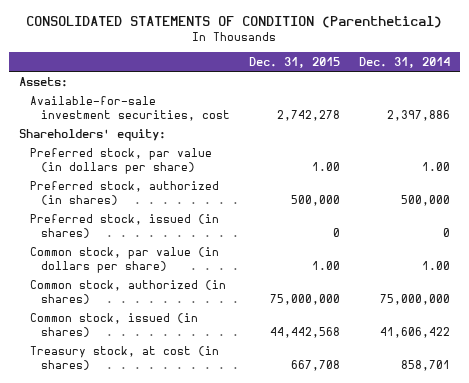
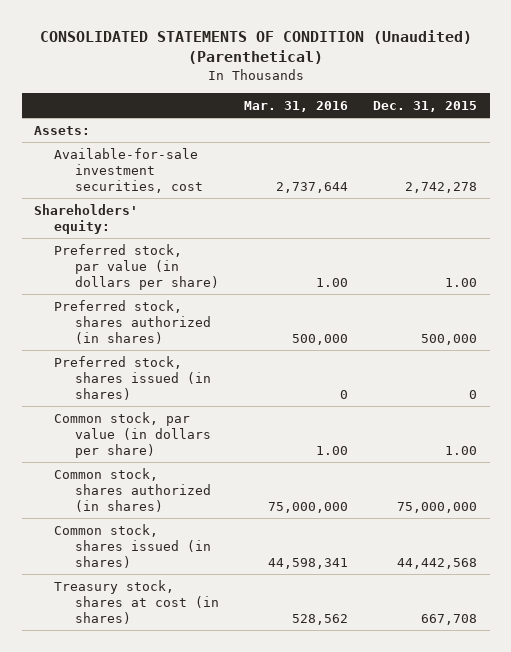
[26,16,443,29] CONSOLIDATED STATEMENTS OF CONDITION (Parenthetical) -> [39,30,472,65] CONSOLIDATED STATEMENTS OF CONDITION (Unaudited) (Parenthetical)
[359,56,451,68] Dec. 31, 2014 -> none
none -> [243,100,348,112] Mar. 31, 2016
[29,180,219,205] Preferred stock, authorized (in shares) -> [54,299,211,344] Preferred stock, shares authorized (in shares)
[29,213,219,238] Preferred stock, issued (in shares) -> [54,355,211,400] Preferred stock, shares issued (in shares)
[29,279,226,304] Common stock, authorized (in shares) -> [54,467,211,512] Common stock, shares authorized (in shares)
[29,312,198,337] Common stock, issued (in shares) -> [54,523,211,568] Common stock, shares issued (in shares)
[29,345,219,370] Treasury stock, at cost (in shares) -> [54,579,219,624] Treasury stock, shares at cost (in shares)

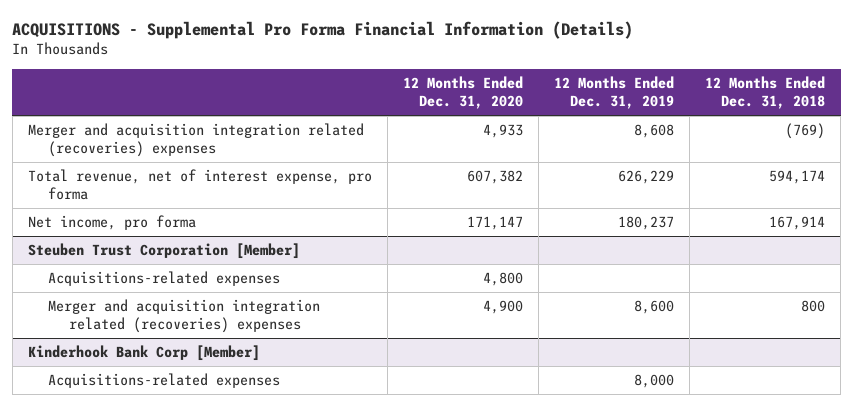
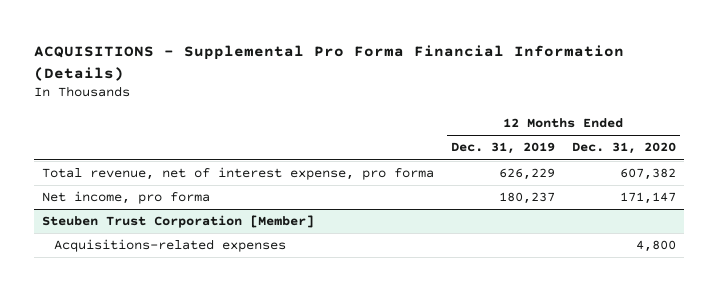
[705,75,826,110] 12 Months Ended Dec. 31, 2018 -> none
[27,123,364,158] Merger and acquisition integration related (recoveries) expenses -> none
[48,299,321,334] Merger and acquisition integration related (recoveries) expenses -> none
[27,345,260,362] Kinderhook Bank Corp [Member] -> none
[48,373,281,389] Acquisitions-related expenses -> none

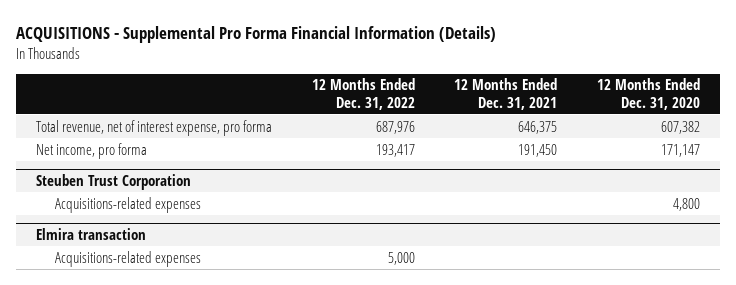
[450,142,555,155] Dec. 31, 2019 -> none
none -> [311,78,415,110] 12 Months Ended Dec. 31, 2022
none -> [454,78,558,110] 12 Months Ended Dec. 31, 2021
[42,215,315,229] Steuben Trust Corporation [Member] -> [35,174,191,191] Steuben Trust Corporation
none -> [35,228,146,241] Elmira transaction
none -> [55,250,202,267] Acquisitions-related expenses

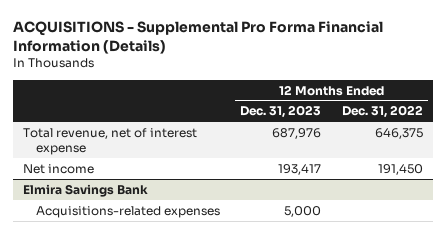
[454,78,558,110] 12 Months Ended Dec. 31, 2021 -> none
[597,78,701,110] 12 Months Ended Dec. 31, 2020 -> none
none -> [240,105,322,119] Dec. 31, 2023
[35,174,191,191] Steuben Trust Corporation -> none
[35,119,272,136] Total revenue, net of interest expense, pro forma -> [23,127,198,155] Total revenue, net of interest expense
[375,120,415,134] 687,976 -> [374,127,423,139] 646,375
[35,142,147,159] Net income, pro forma -> [23,163,95,174] Net income
[375,143,415,157] 193,417 -> [377,163,423,175] 191,450
none -> [23,183,149,197] Elmira Savings Bank
[35,228,146,241] Elmira transaction -> none
[55,250,202,267] Acquisitions-related expenses -> none

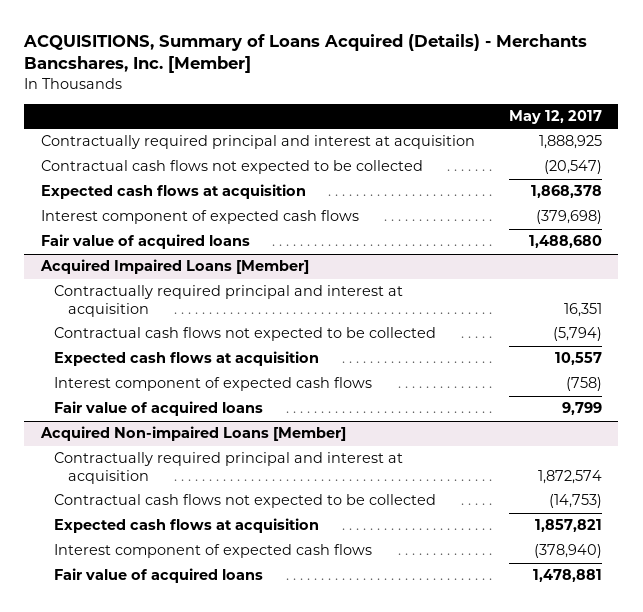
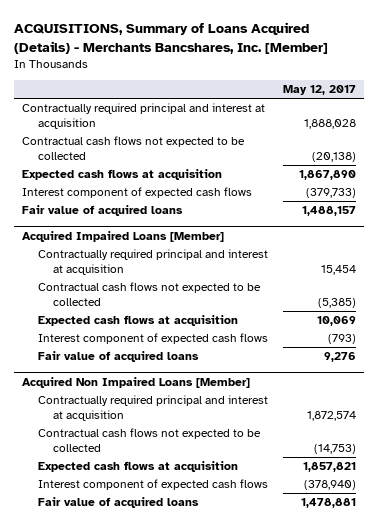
[538,135,602,150] 1,888,925 -> [304,119,357,130] 1,888,028
[543,160,602,175] (20,547) -> [312,152,357,163] (20,138)
[530,185,602,199] 1,868,378 -> [299,170,357,181] 1,867,890
[535,210,602,225] (379,698) -> [306,188,357,199] (379,733)
[528,235,602,249] 1,488,680 -> [302,206,357,217] 1,488,157
[563,302,602,317] 16,351 -> [321,265,357,276] 15,454
[552,327,602,342] (5,794) -> [318,298,357,309] (5,385)
[554,352,602,366] 10,557 -> [317,316,357,327] 10,069
[565,377,602,392] (758) -> [328,334,357,345] (793)
[561,402,602,416] 9,799 -> [324,352,357,363] 9,276
[40,426,347,442] Acquired Non-impaired Loans [Member] -> [21,376,250,388] Acquired Non Impaired Loans [Member]

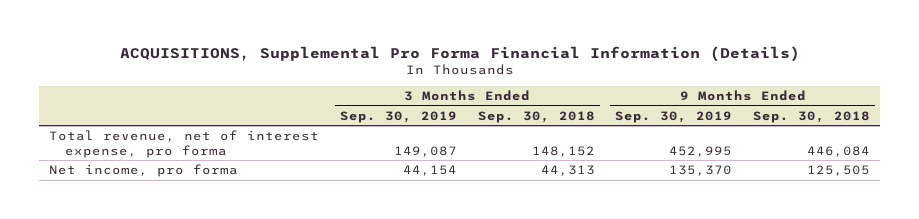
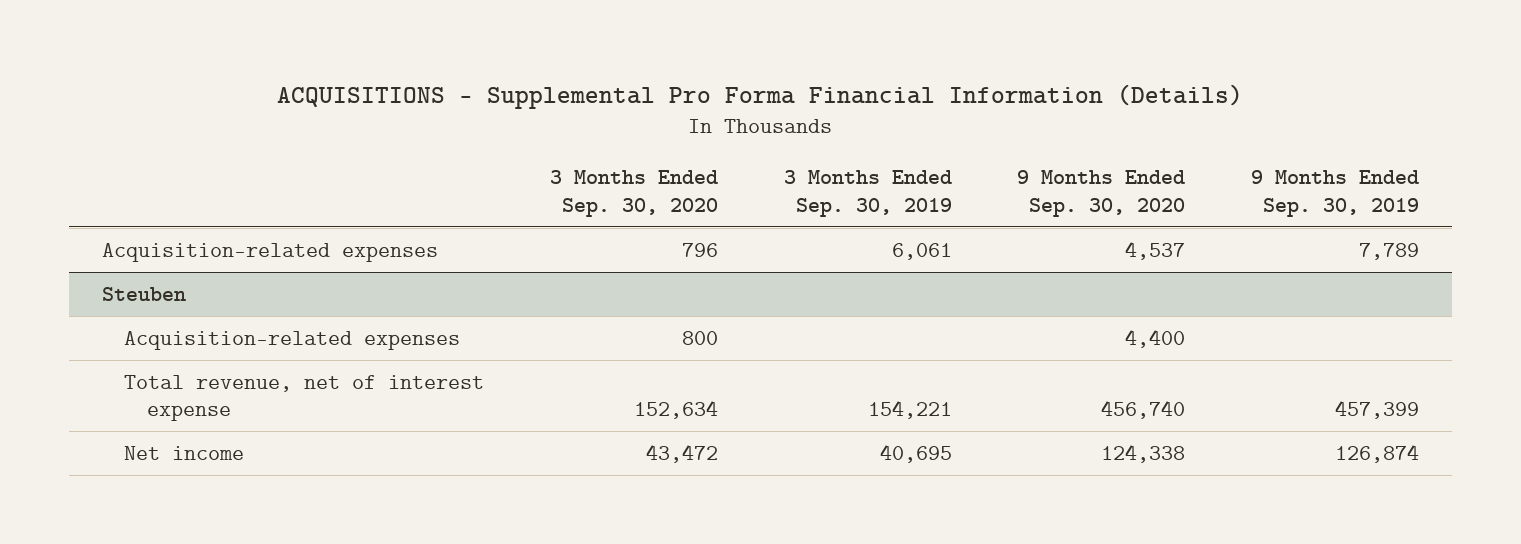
[119,45,800,62] ACQUISITIONS, Supplemental Pro Forma Financial Information (Details) -> [277,84,1244,110] ACQUISITIONS - Supplemental Pro Forma Financial Information (Details)
[477,110,595,123] Sep. 30, 2018 -> none
[753,110,871,123] Sep. 30, 2018 -> none
none -> [549,170,718,217] 3 Months Ended Sep. 30, 2020
none -> [1017,170,1186,217] 9 Months Ended Sep. 30, 2020
none -> [101,242,438,262] Acquisition-related expenses
none -> [101,286,186,301] Steuben
none -> [124,330,461,350] Acquisition-related expenses
[49,130,320,158] Total revenue, net of interest expense, pro forma -> [124,374,485,421] Total revenue, net of interest expense
[393,145,457,157] 149,087 -> [867,399,952,419] 154,221
[669,145,733,157] 452,995 -> [1335,399,1420,419] 457,399
[49,164,239,178] Net income, pro forma -> [124,445,245,460] Net income
[402,165,457,177] 44,154 -> [879,443,952,463] 40,695
[669,165,733,177] 135,370 -> [1335,443,1420,463] 126,874

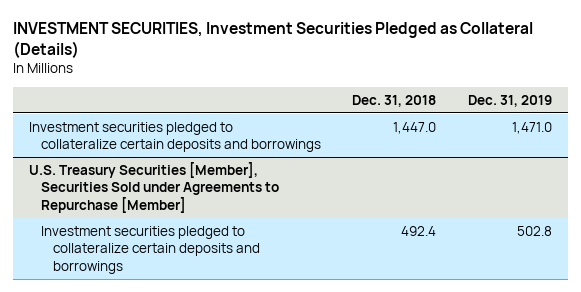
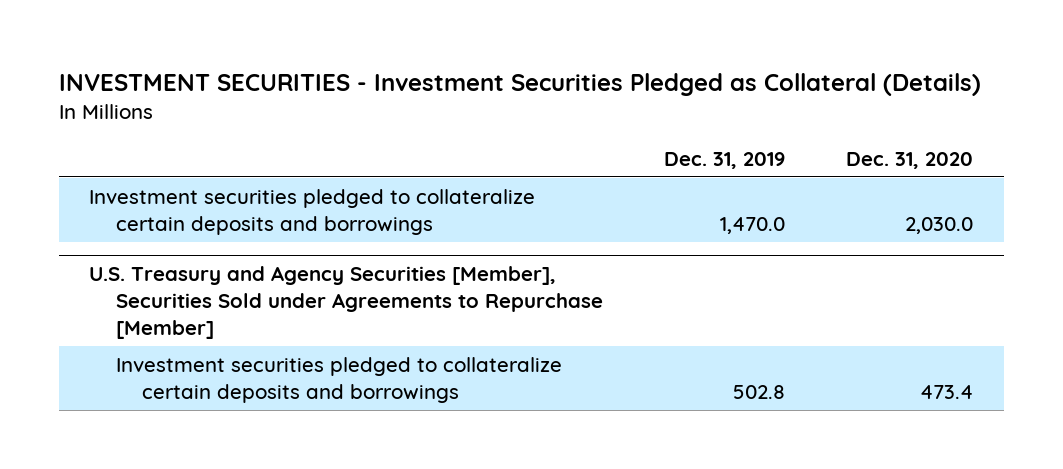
[12,21,533,59] INVESTMENT SECURITIES, Investment Securities Pledged as Collateral (Details) -> [58,73,981,97] INVESTMENT SECURITIES - Investment Securities Pledged as Collateral (Details)
[352,94,437,107] Dec. 31, 2018 -> none
none -> [846,151,974,169] Dec. 31, 2020
[512,121,553,134] 1,471.0 -> [720,216,786,234] 1,470.0
[28,161,279,214] U.S. Treasury Securities [Member], Securities Sold under Agreements to Repurchase [Member] -> [89,266,603,340] U.S. Treasury and Agency Securities [Member], Securities Sold under Agreements to Repurchase [Member]

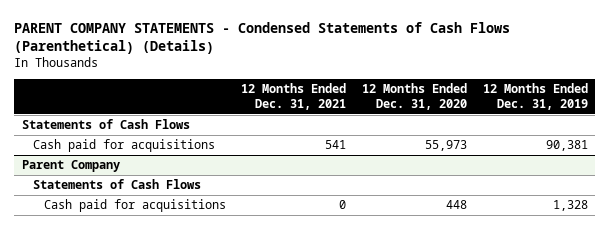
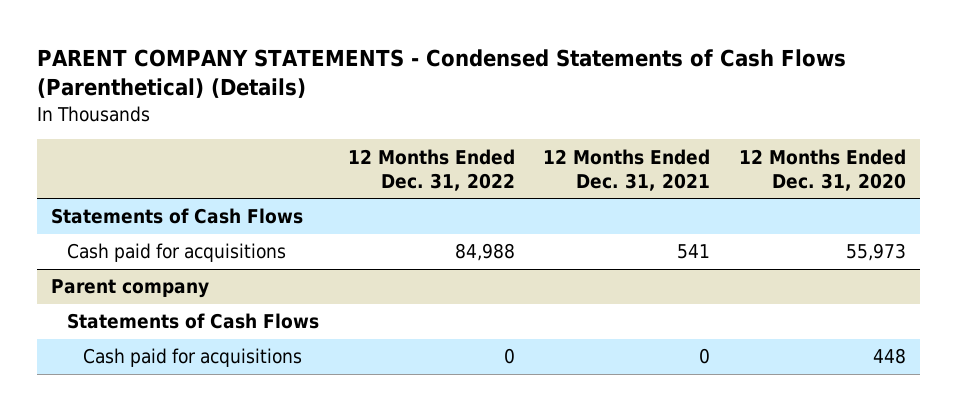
[482,83,588,110] 12 Months Ended Dec. 31, 2019 -> none
none -> [347,148,515,191] 12 Months Ended Dec. 31, 2022
[22,160,121,173] Parent Company -> [51,279,210,299] Parent company

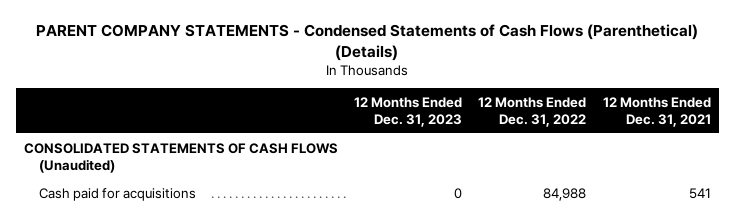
[739,148,907,191] 12 Months Ended Dec. 31, 2020 -> none
none -> [354,96,463,127] 12 Months Ended Dec. 31, 2023
[51,208,304,225] Statements of Cash Flows -> [23,142,338,173] CONSOLIDATED STATEMENTS OF CASH FLOWS (Unaudited)
[51,279,210,299] Parent company -> none
[67,313,320,330] Statements of Cash Flows -> none
[83,348,303,368] Cash paid for acquisitions -> none

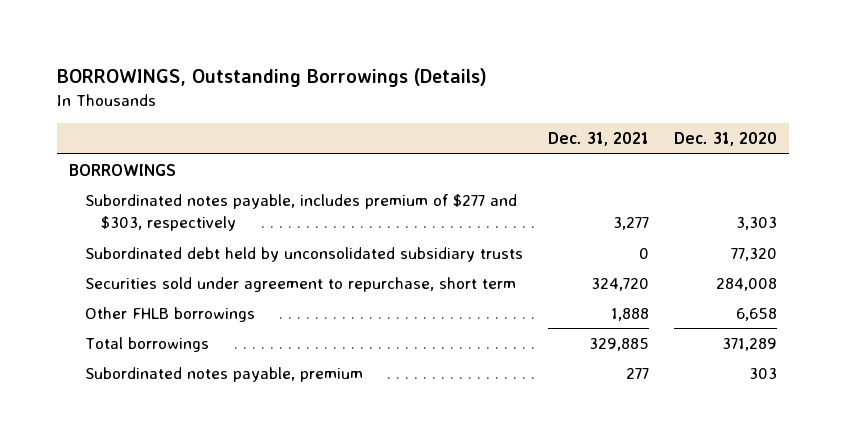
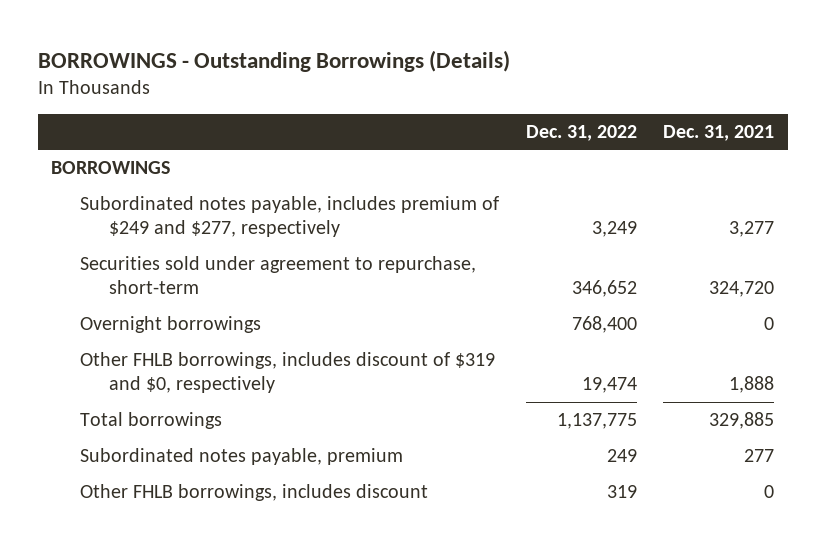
[56,68,487,88] BORROWINGS, Outstanding Borrowings (Details) -> [37,50,510,73] BORROWINGS - Outstanding Borrowings (Details)
[673,132,777,147] Dec. 31, 2020 -> none
none -> [525,124,637,141] Dec. 31, 2022
[84,247,523,263] Subordinated debt held by unconsolidated subsidiary trusts -> none
[84,194,517,232] Subordinated notes payable, includes premium of $277 and $303, respectively -> [80,196,500,238] Subordinated notes payable, includes premium of $249 and $277, respectively
[84,277,516,293] Securities sold under agreement to repurchase, short term -> [80,256,477,295] Securities sold under agreement to repurchase, short-term
none -> [80,316,262,334] Overnight borrowings
[84,307,255,323] Other FHLB borrowings -> [80,352,496,394] Other FHLB borrowings, includes discount of $319 and $0, respectively
none -> [80,484,429,502] Other FHLB borrowings, includes discount

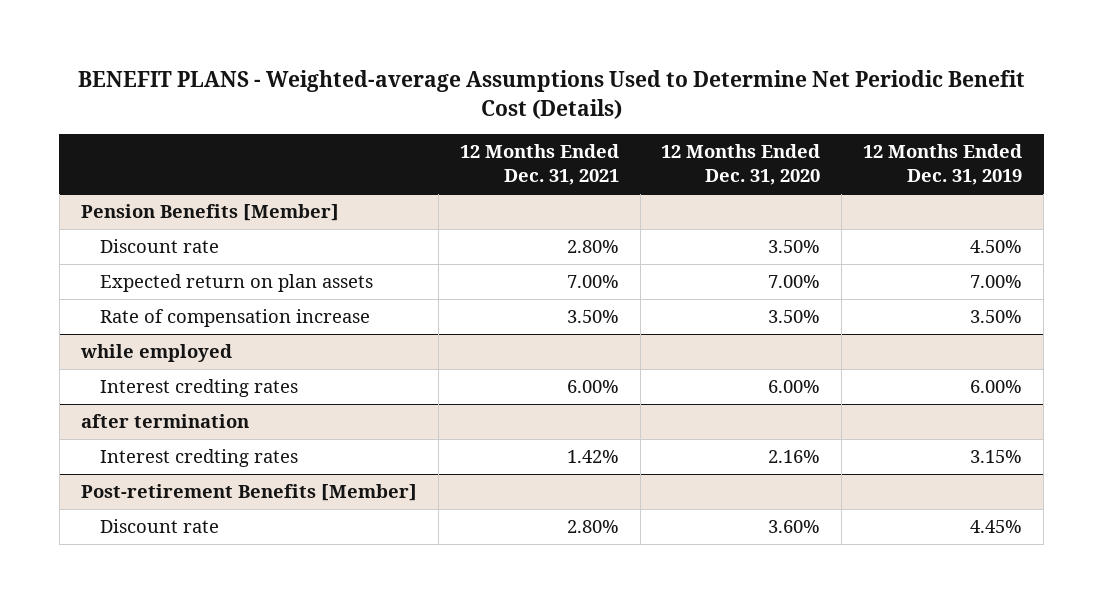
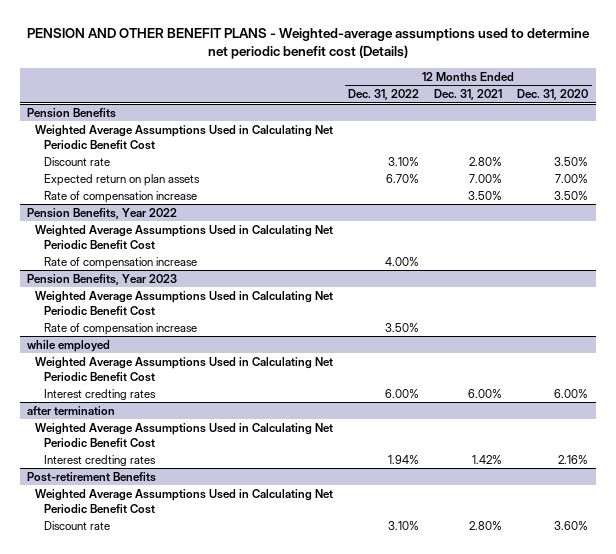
[77,70,1025,119] BENEFIT PLANS - Weighted-average Assumptions Used to Determine Net Periodic Benefit Cost (Details) -> [26,27,590,60] PENSION AND OTHER BENEFIT PLANS - Weighted-average assumptions used to determine net periodic benefit cost (Details)
[863,144,1023,185] 12 Months Ended Dec. 31, 2019 -> none
none -> [348,89,420,101] Dec. 31, 2022
[80,204,339,222] Pension Benefits [Member] -> [27,107,117,118] Pension Benefits
none -> [35,124,334,150] Weighted Average Assumptions Used in Calculating Net Periodic Benefit Cost
none -> [27,207,178,219] Pension Benefits, Year 2022
none -> [35,224,334,250] Weighted Average Assumptions Used in Calculating Net Periodic Benefit Cost
none -> [43,256,197,269] Rate of compensation increase
none -> [27,273,178,285] Pension Benefits, Year 2023
none -> [35,290,334,316] Weighted Average Assumptions Used in Calculating Net Periodic Benefit Cost
none -> [43,322,197,335] Rate of compensation increase
none -> [35,356,334,382] Weighted Average Assumptions Used in Calculating Net Periodic Benefit Cost
none -> [35,422,334,448] Weighted Average Assumptions Used in Calculating Net Periodic Benefit Cost
[80,484,417,502] Post-retirement Benefits [Member] -> [27,471,157,482] Post-retirement Benefits
none -> [35,488,334,514] Weighted Average Assumptions Used in Calculating Net Periodic Benefit Cost

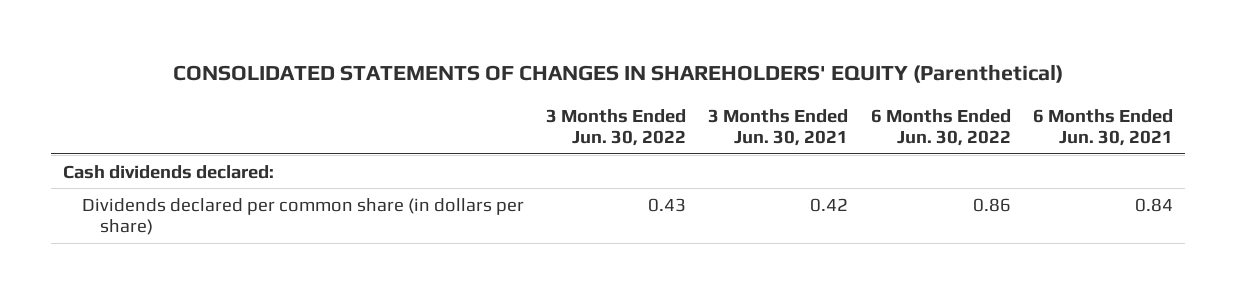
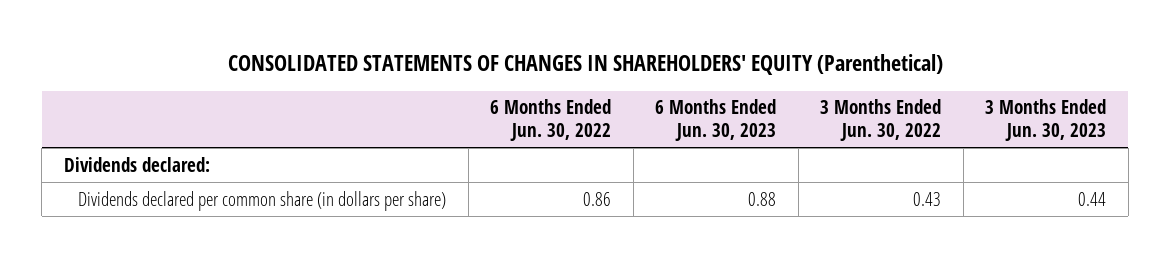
[708,108,849,147] 3 Months Ended Jun. 30, 2021 -> none
[1033,108,1174,147] 6 Months Ended Jun. 30, 2021 -> none
none -> [655,99,777,142] 6 Months Ended Jun. 30, 2023
none -> [985,99,1107,142] 3 Months Ended Jun. 30, 2023
[62,164,274,179] Cash dividends declared: -> [63,156,210,172] Dividends declared:

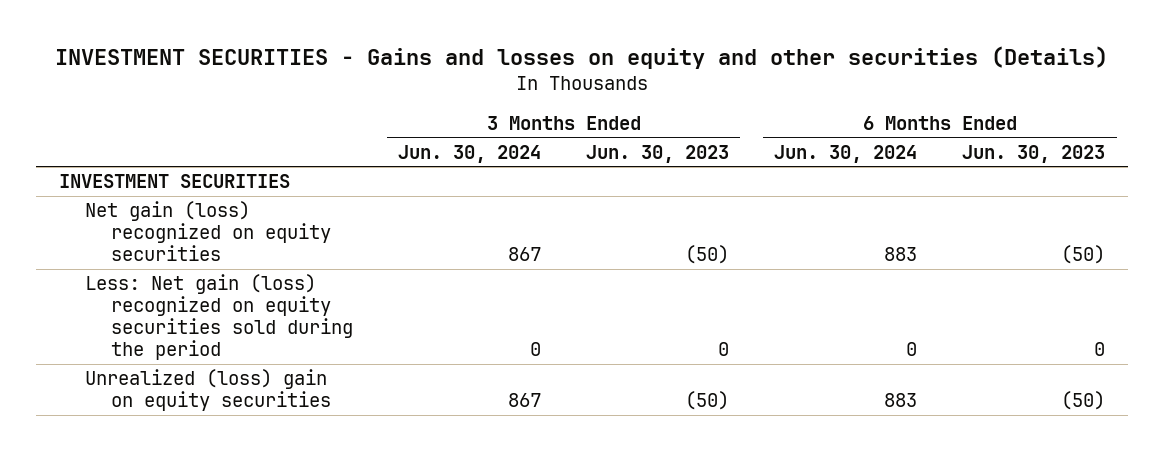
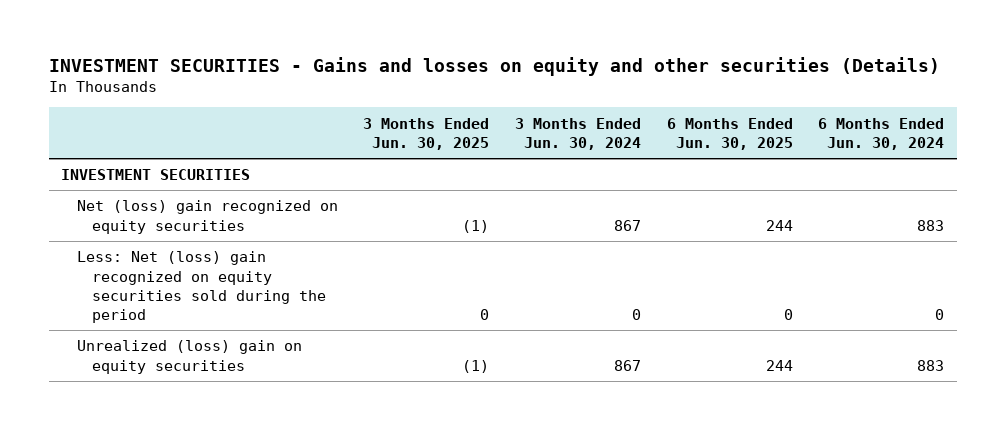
[586,144,730,163] Jun. 30, 2023 -> none
[962,144,1106,163] Jun. 30, 2023 -> none
none -> [363,117,490,150] 3 Months Ended Jun. 30, 2025
none -> [666,117,793,150] 6 Months Ended Jun. 30, 2025
[84,201,331,262] Net gain (loss) recognized on equity securities -> [76,200,338,234] Net (loss) gain recognized on equity securities
[84,274,353,361] Less: Net gain (loss) recognized on equity securities sold during the period -> [76,251,326,324] Less: Net (loss) gain recognized on equity securities sold during the period

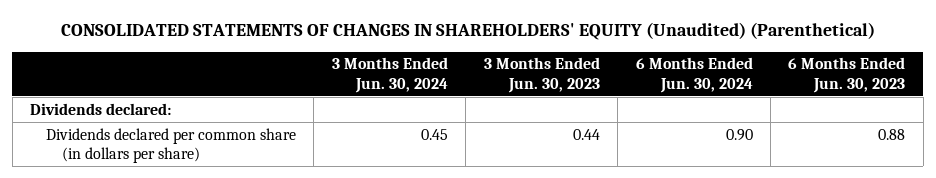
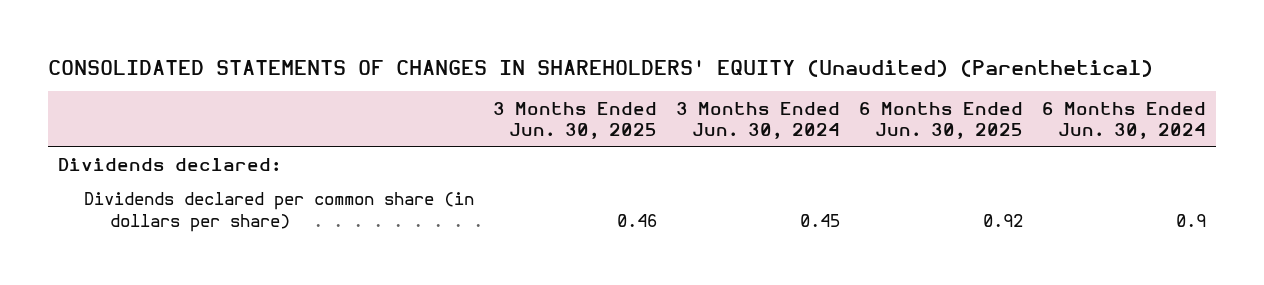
[483,57,600,93] 3 Months Ended Jun. 30, 2023 -> none
[788,57,906,93] 6 Months Ended Jun. 30, 2023 -> none
none -> [492,101,657,140] 3 Months Ended Jun. 30, 2025
none -> [859,101,1024,140] 6 Months Ended Jun. 30, 2025
[725,128,753,141] 0.90 -> [1176,213,1207,227] 0.9

